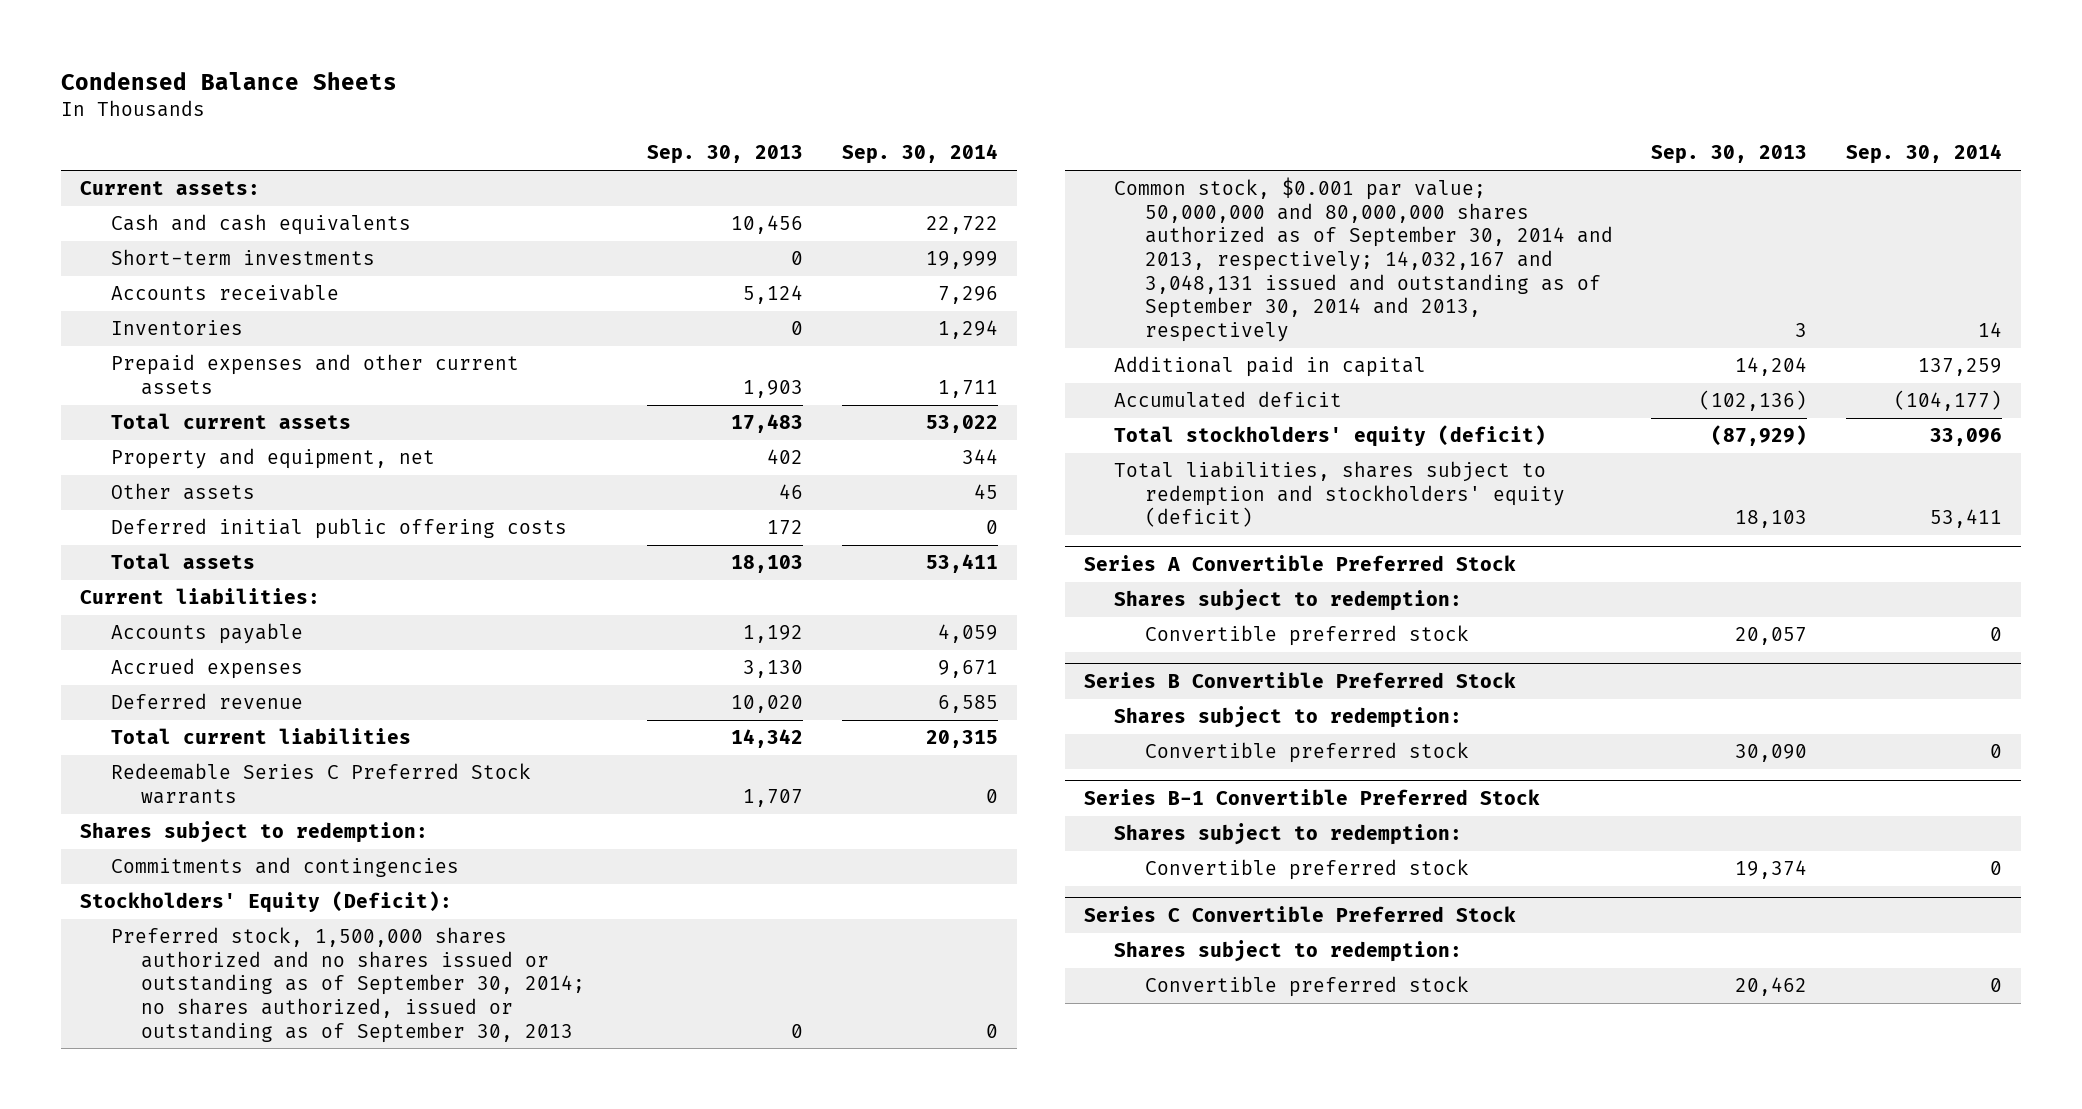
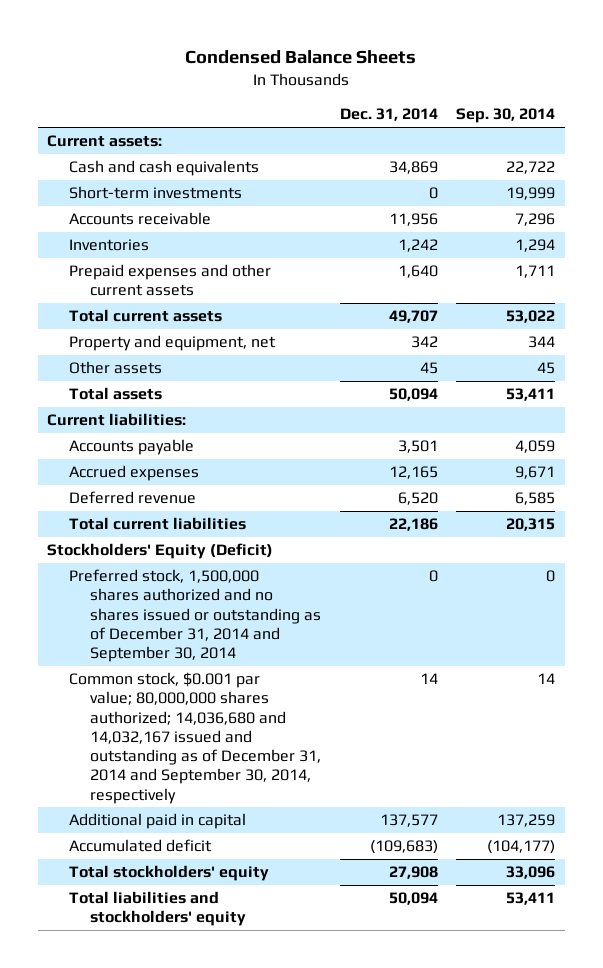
[647,145,804,165] Sep. 30, 2013 -> none
none -> [339,108,438,122] Dec. 31, 2014
[110,518,567,540] Deferred initial public offering costs -> none
[110,763,531,804] Redeemable Series C Preferred Stock warrants -> none
[80,821,429,844] Shares subject to redemption: -> none
[110,857,459,878] Commitments and contingencies -> none
[80,891,453,914] Stockholders' Equity (Deficit): -> [47,543,274,560] Stockholders' Equity (Deficit)
[110,927,585,1043] Preferred stock, 1,500,000 shares authorized and no shares issued or outstanding as of September 30, 2014; no shares authorized, issued or outstanding as of September 30, 2013 -> [68,569,321,663] Preferred stock, 1,500,000 shares authorized and no shares issued or outstanding as of December 31, 2014 and September 30, 2014
[1114,177,1613,342] Common stock, $0.001 par value; 50,000,000 and 80,000,000 shares authorized as of September 30, 2014 and 2013, respectively; 14,032,167 and 3,048,131 issued and outstanding as of September 30, 2014 and 2013, respectively -> [68,672,321,804] Common stock, $0.001 par value; 80,000,000 shares authorized; 14,036,680 and 14,032,167 issued and outstanding as of December 31, 2014 and September 30, 2014, respectively
[1083,554,1516,571] Series A Convertible Preferred Stock -> none
[1114,589,1463,612] Shares subject to redemption: -> none
[1144,625,1469,647] Convertible preferred stock -> none
[1083,671,1516,688] Series B Convertible Preferred Stock -> none
[1114,706,1463,729] Shares subject to redemption: -> none
[1144,742,1469,764] Convertible preferred stock -> none
[1083,788,1540,805] Series B-1 Convertible Preferred Stock -> none
[1114,823,1463,846] Shares subject to redemption: -> none
[1144,859,1469,881] Convertible preferred stock -> none
[1083,905,1516,922] Series C Convertible Preferred Stock -> none
[1114,940,1463,963] Shares subject to redemption: -> none
[1144,976,1469,998] Convertible preferred stock -> none
[1114,425,1547,448] Total stockholders' equity (deficit) -> [68,865,269,882] Total stockholders' equity
[1114,461,1565,528] Total liabilities, shares subject to redemption and stockholders' equity (deficit) -> [68,891,246,927] Total liabilities and stockholders' equity

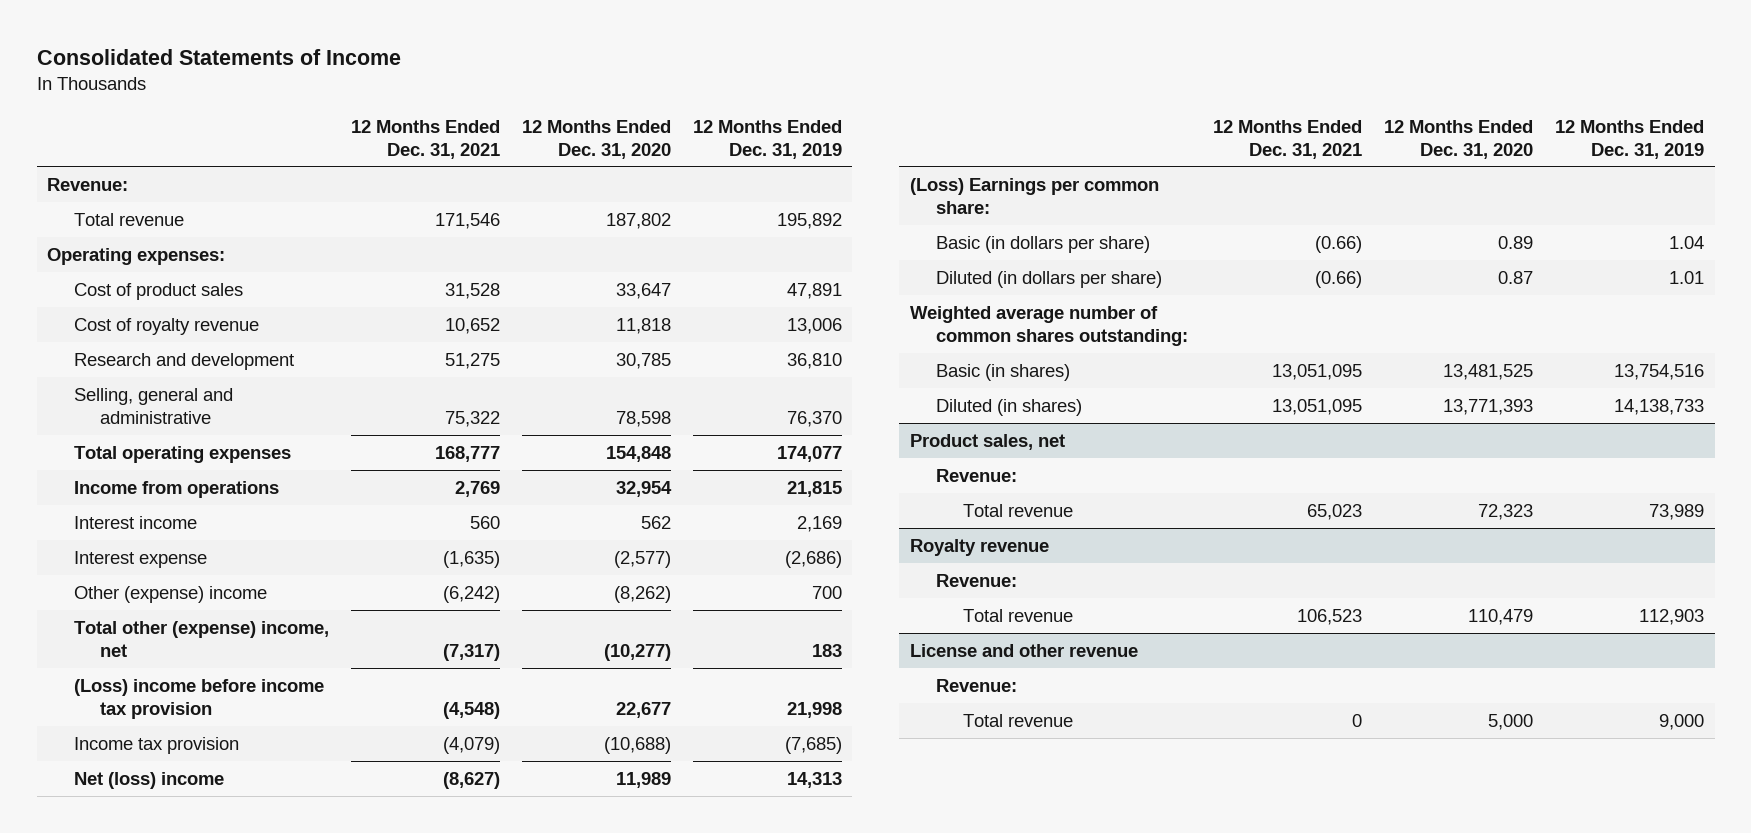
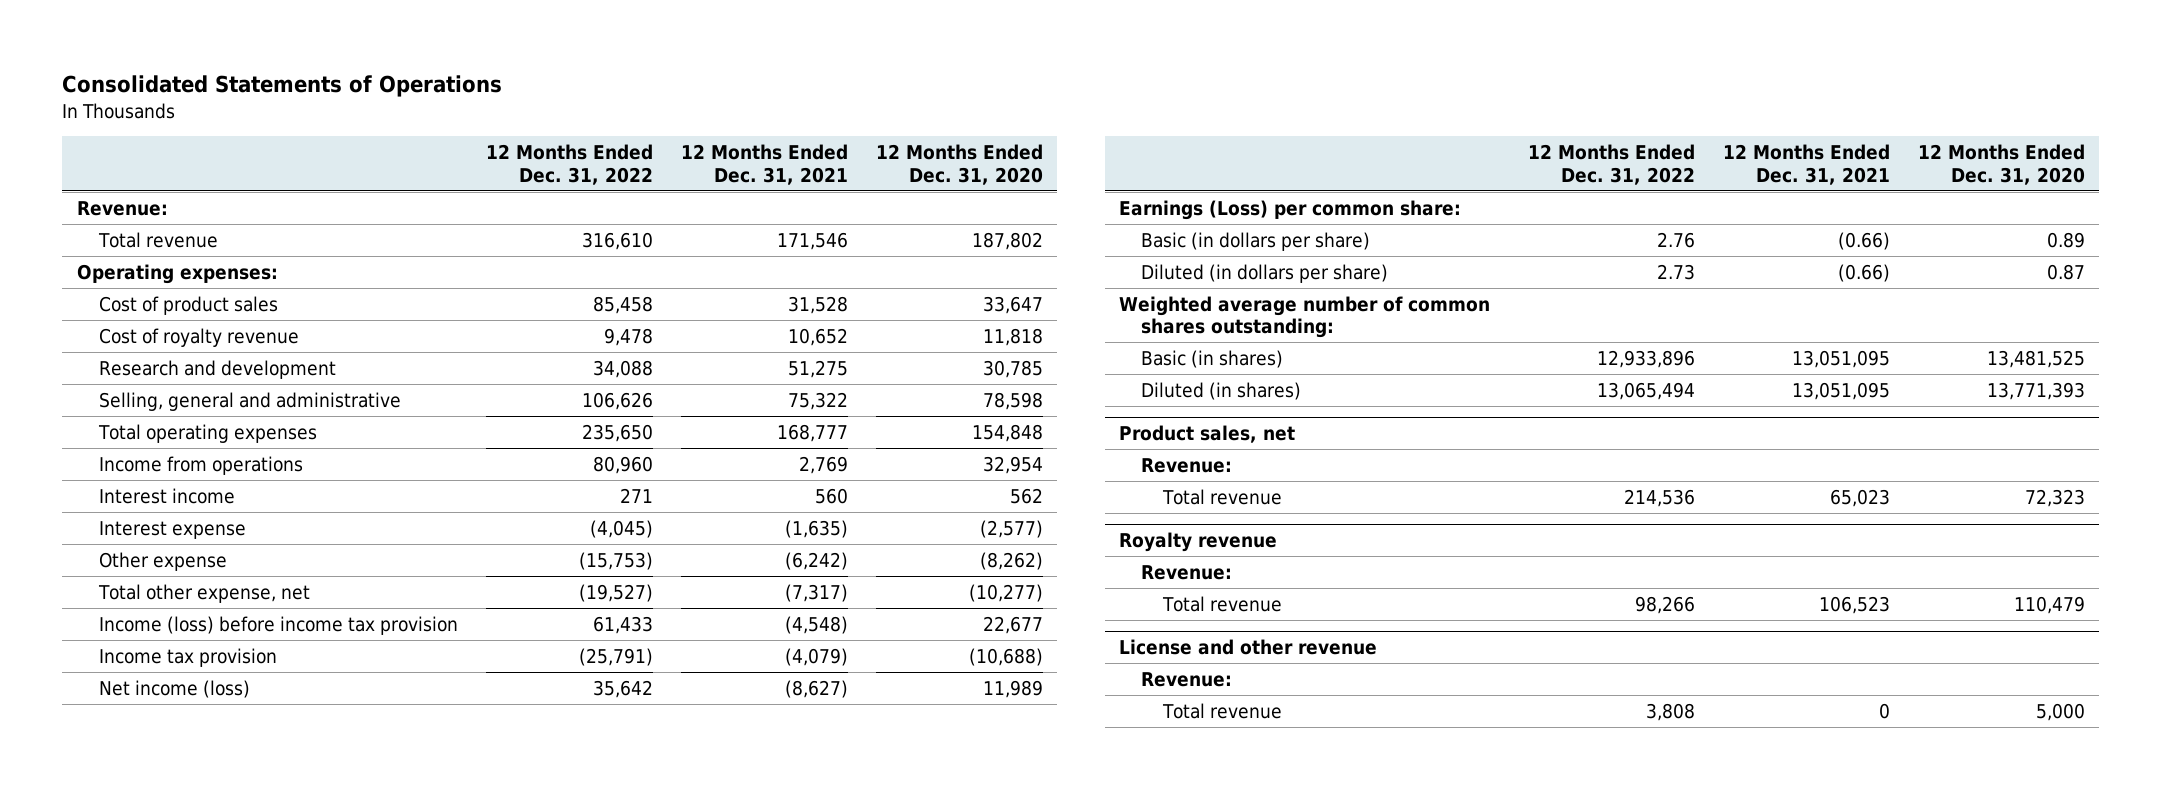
[36,49,401,66] Consolidated Statements of Income -> [62,74,503,97] Consolidated Statements of Operations
[692,119,842,159] 12 Months Ended Dec. 31, 2019 -> none
none -> [485,144,653,185] 12 Months Ended Dec. 31, 2022
[73,585,267,603] Other (expense) income -> [98,551,227,571] Other expense
[73,620,329,657] Total other (expense) income, net -> [97,583,310,603] Total other expense, net
[73,678,324,719] (Loss) income before income tax provision -> [98,615,458,635] Income (loss) before income tax provision
[73,771,224,789] Net (loss) income -> [98,679,250,698] Net income (loss)
[909,177,1159,214] (Loss) Earnings per common share: -> [1118,199,1461,220] Earnings (Loss) per common share:

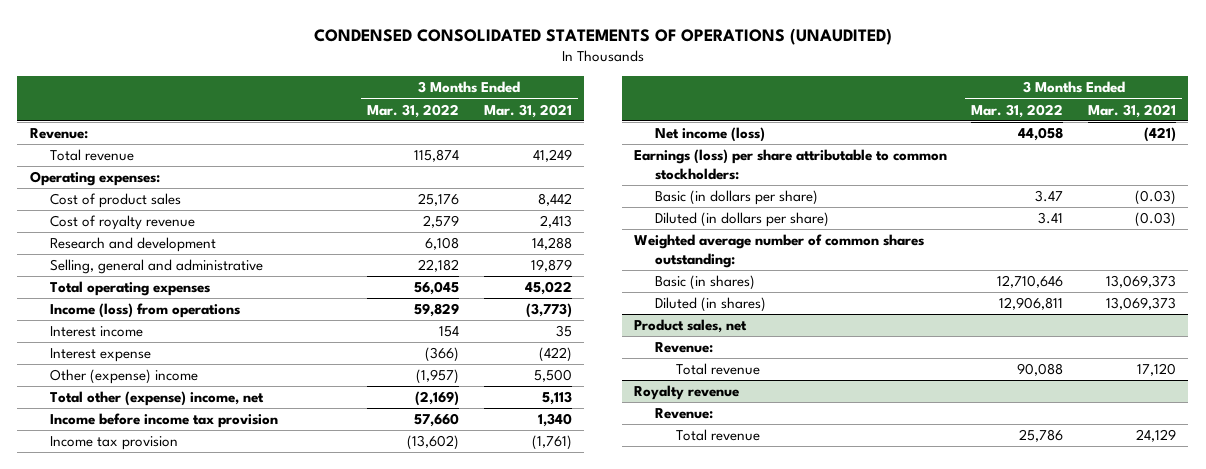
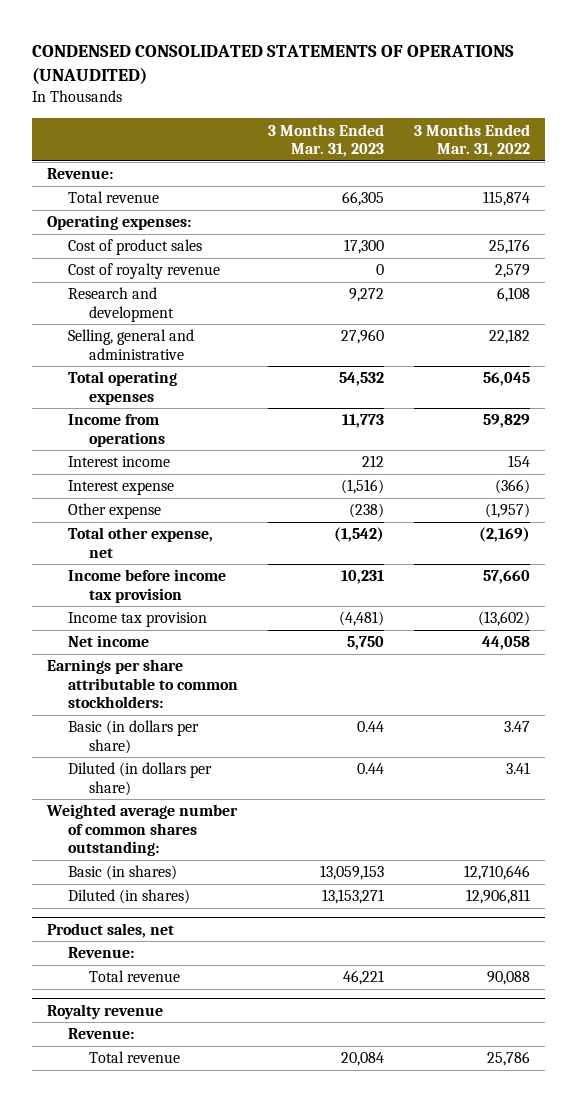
[483,103,572,118] Mar. 31, 2021 -> none
none -> [267,123,384,158] 3 Months Ended Mar. 31, 2023
[50,303,241,319] Income (loss) from operations -> [67,414,165,447] Income from operations
[50,369,199,385] Other (expense) income -> [67,503,161,520] Other expense
[50,391,265,407] Total other (expense) income, net -> [67,527,213,558] Total other expense, net
[654,127,765,143] Net income (loss) -> [67,635,149,648] Net income
[633,149,947,180] Earnings (loss) per share attributable to common stockholders: -> [47,659,238,708] Earnings per share attributable to common stockholders:

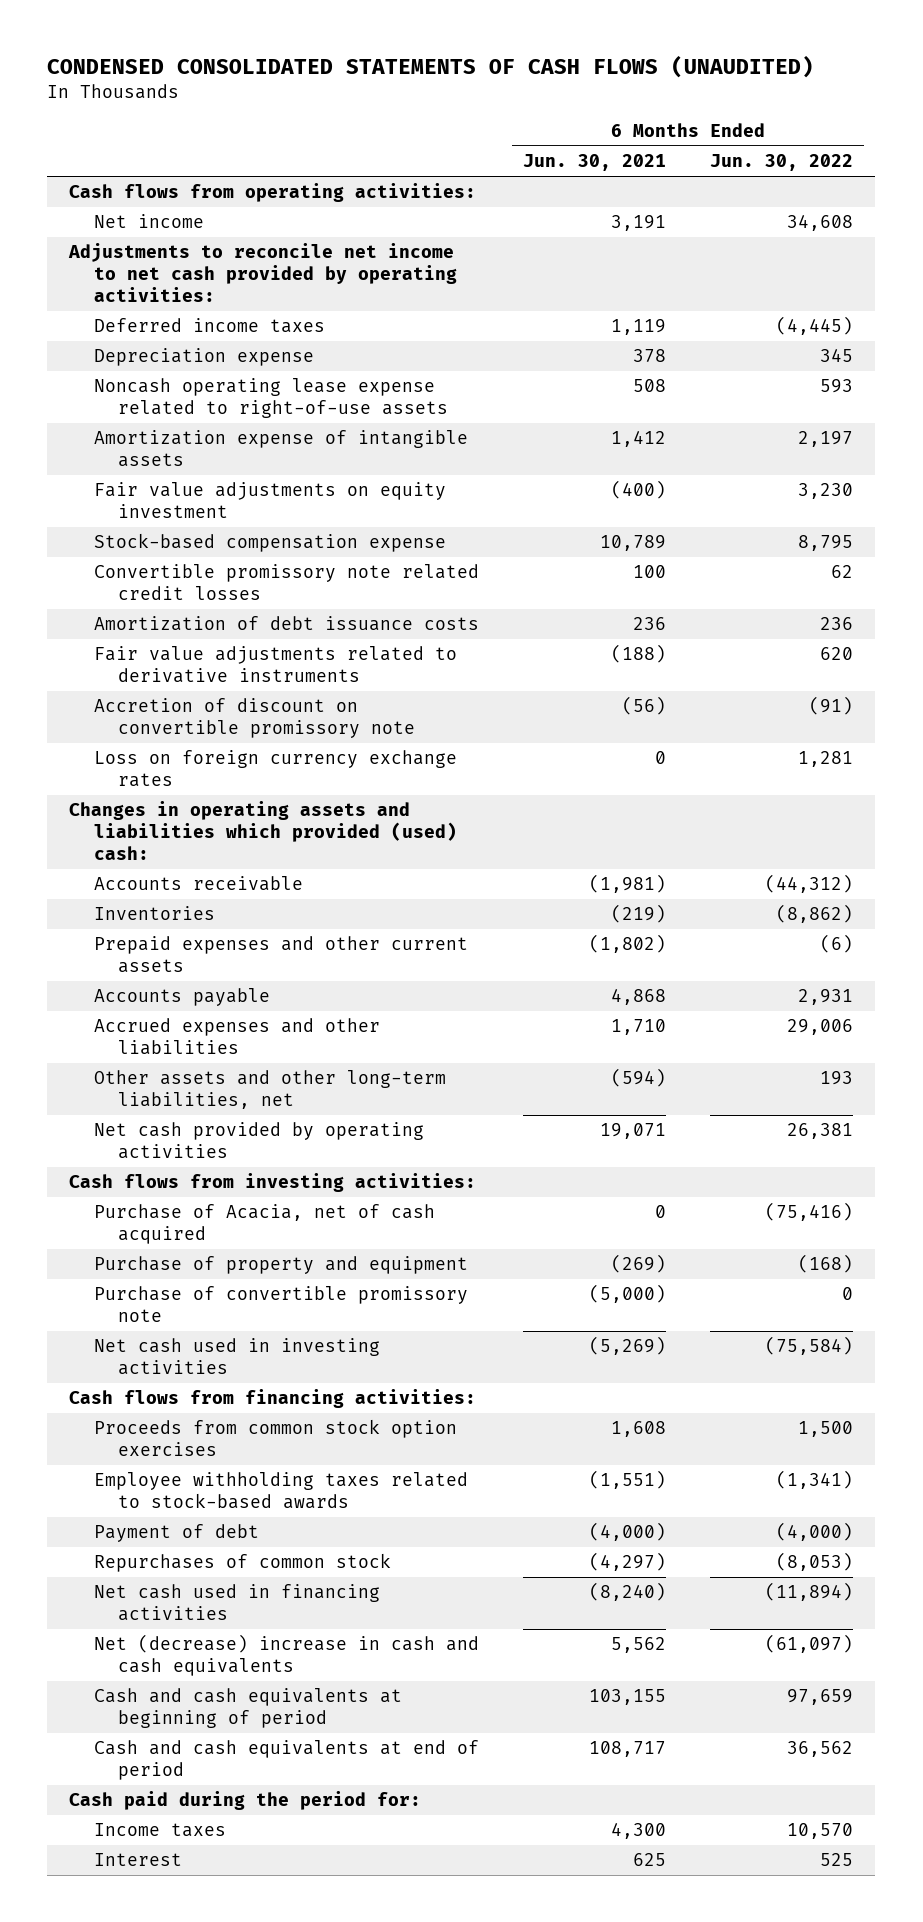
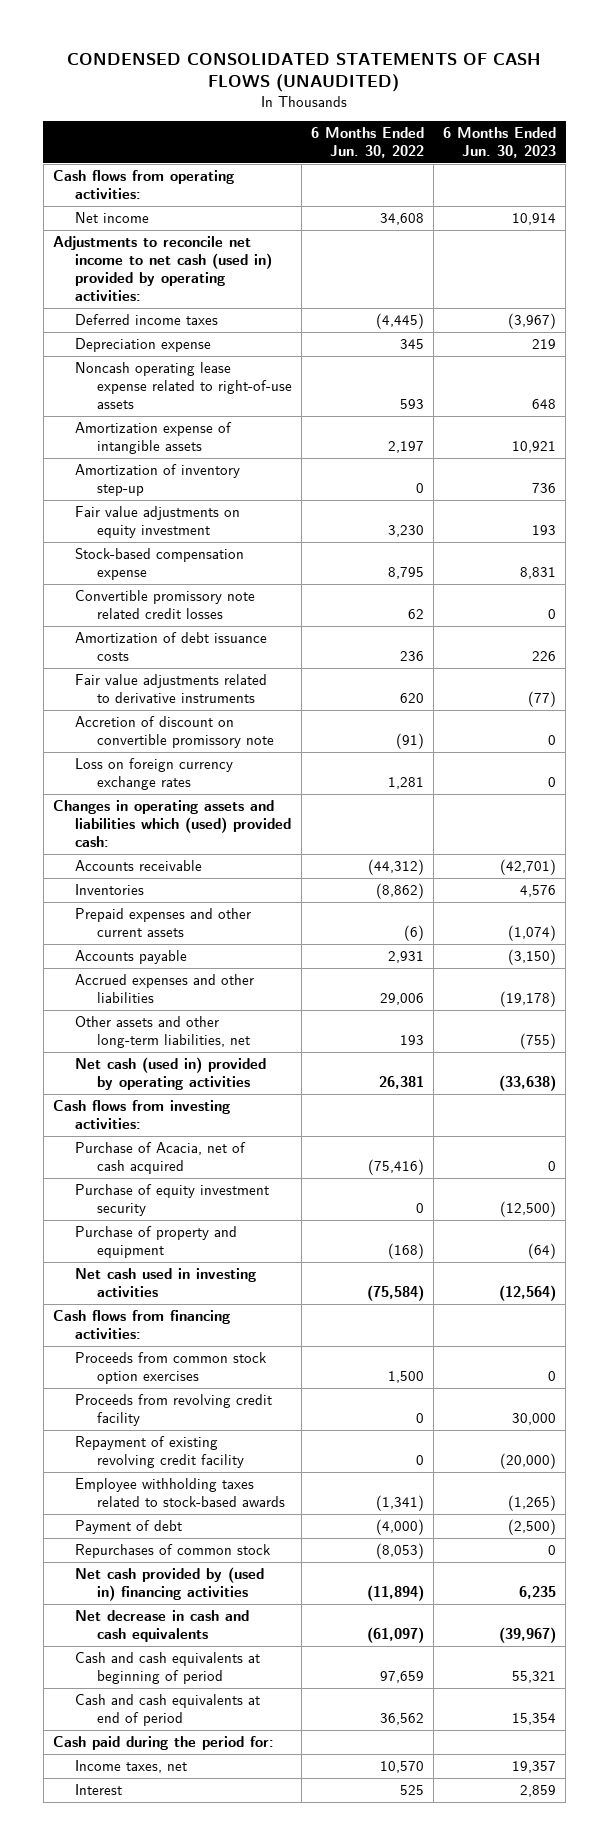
[522,154,666,172] Jun. 30, 2021 -> none
none -> [443,126,557,158] 6 Months Ended Jun. 30, 2023
[68,243,457,303] Adjustments to reconcile net income to net cash provided by operating activities: -> [52,235,272,302] Adjustments to reconcile net income to net cash (used in) provided by operating activities:
none -> [74,463,240,496] Amortization of inventory step-up
[69,801,457,861] Changes in operating assets and liabilities which provided (used) cash: -> [52,799,291,847] Changes in operating assets and liabilities which (used) provided cash:
[93,1122,424,1160] Net cash provided by operating activities -> [74,1056,266,1090] Net cash (used in) provided by operating activities
none -> [74,1183,269,1216] Purchase of equity investment security
[93,1286,468,1323] Purchase of convertible promissory note -> none
none -> [74,1393,272,1426] Proceeds from revolving credit facility
none -> [74,1435,244,1468] Repayment of existing revolving credit facility
[93,1584,380,1622] Net cash used in financing activities -> [74,1566,264,1601] Net cash provided by (used in) financing activities
[93,1634,479,1677] Net (decrease) increase in cash and cash equivalents -> [74,1609,249,1642] Net decrease in cash and cash equivalents
[93,1823,226,1838] Income taxes -> [74,1759,187,1773] Income taxes, net

